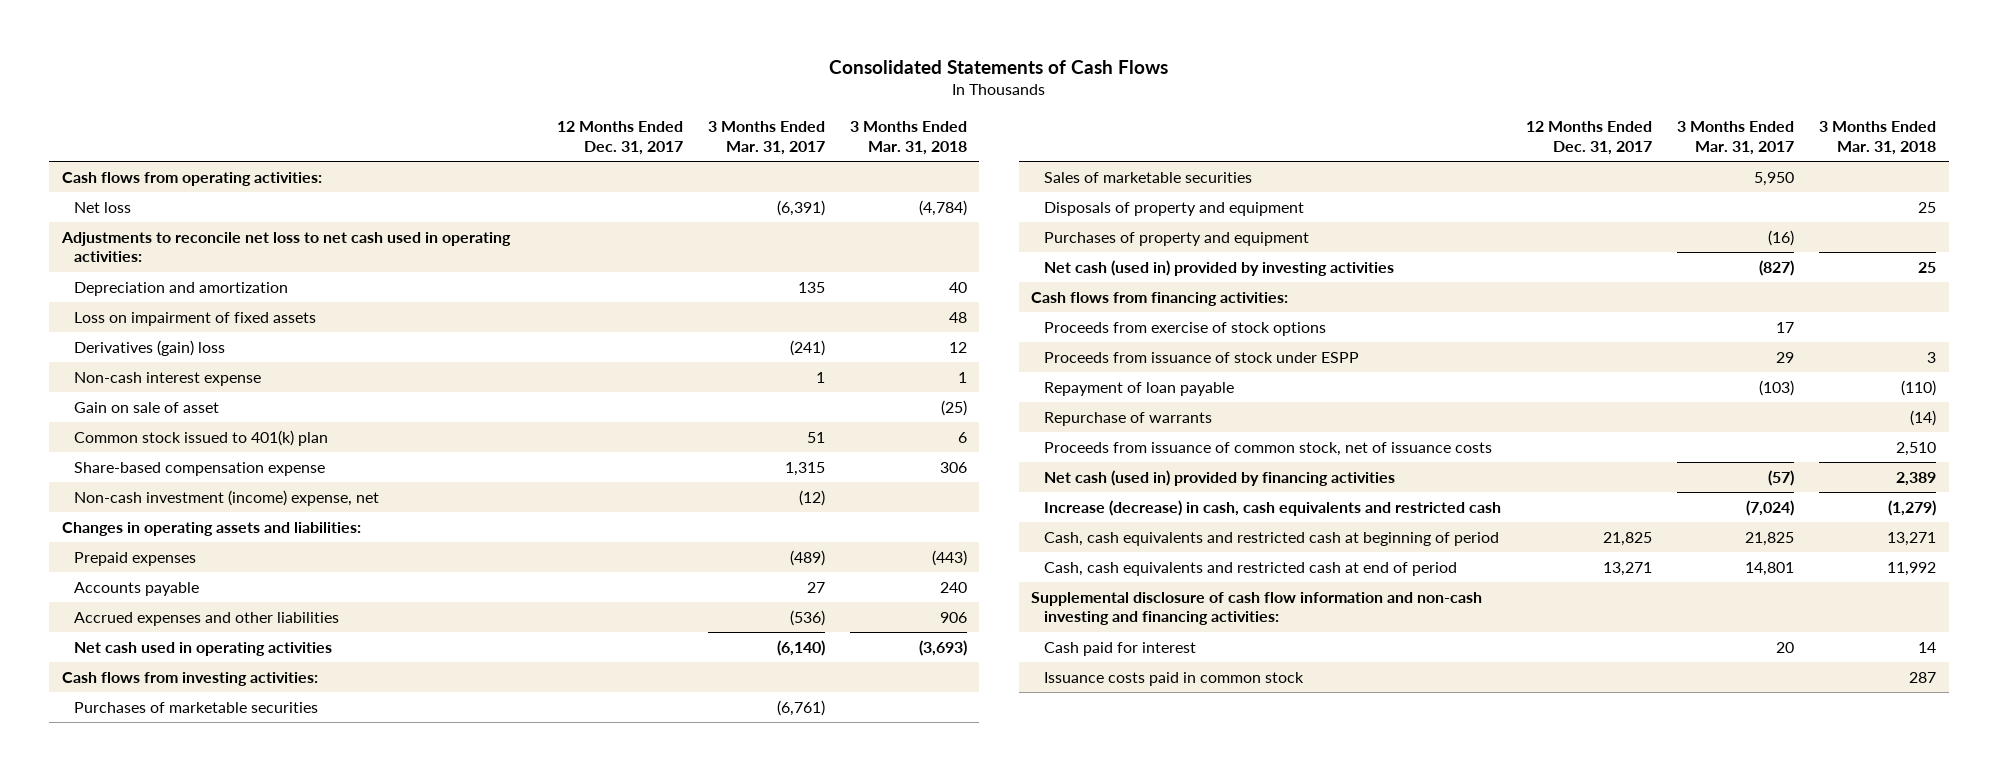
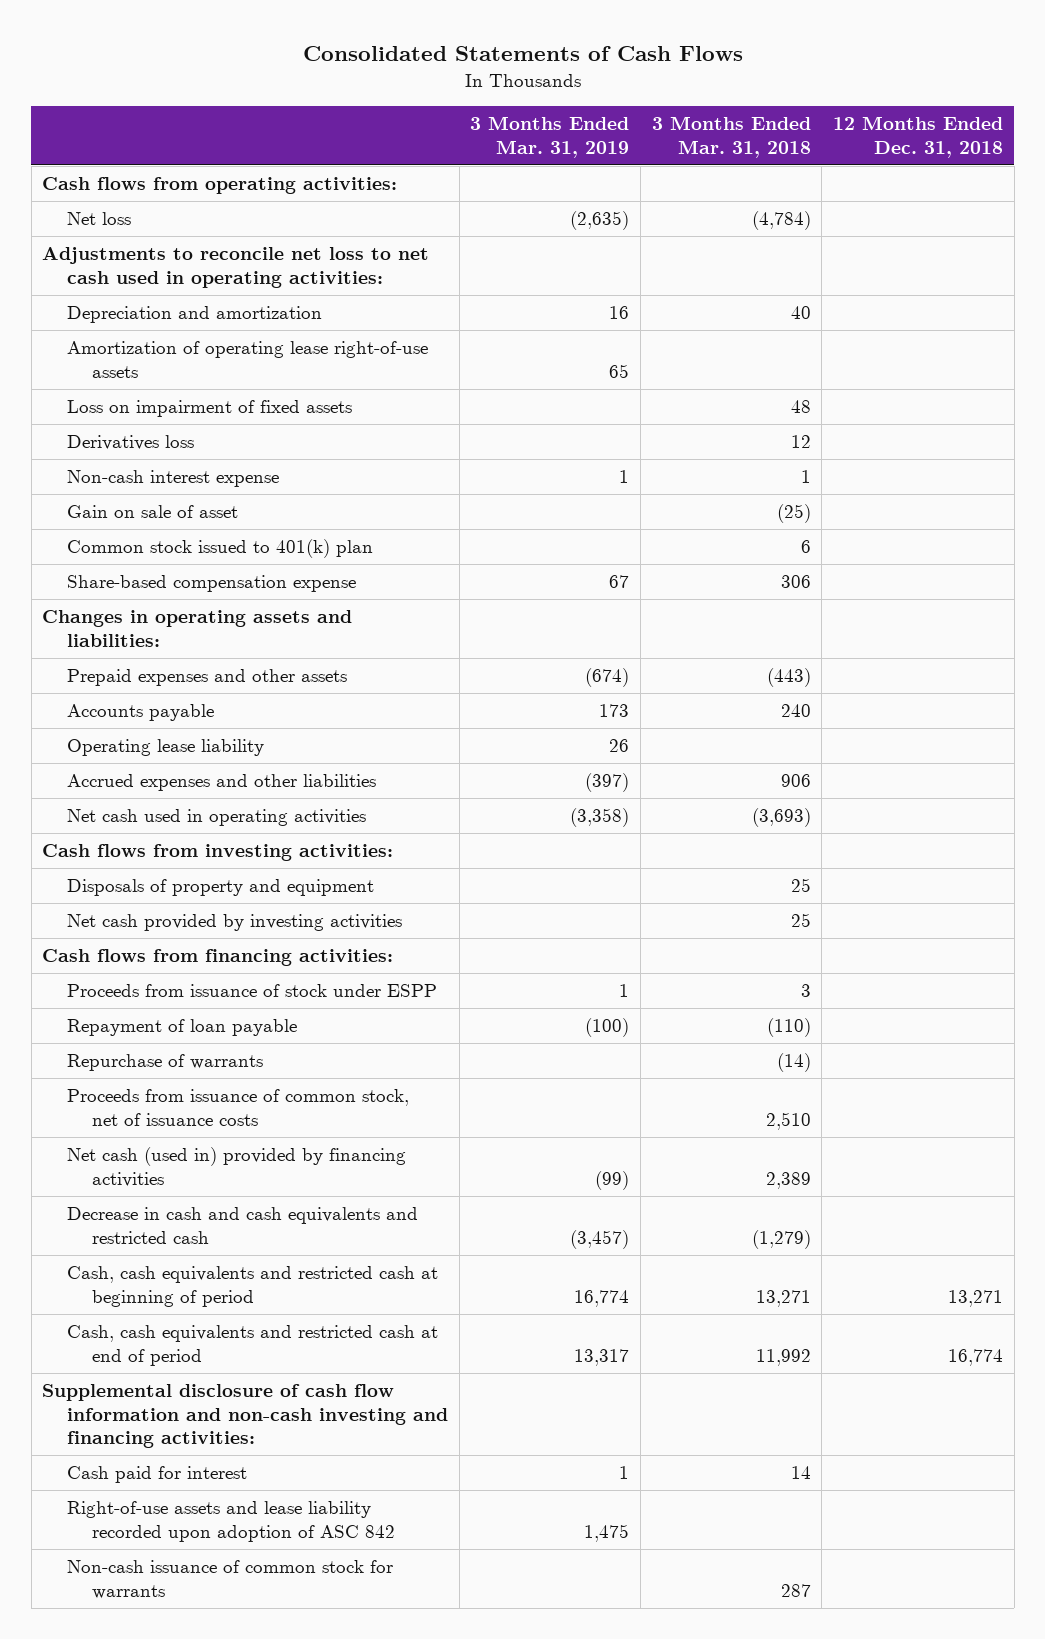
[556,121,683,155] 12 Months Ended Dec. 31, 2017 -> none
[707,121,825,155] 3 Months Ended Mar. 31, 2017 -> none
none -> [470,116,630,158] 3 Months Ended Mar. 31, 2019
none -> [832,116,1003,158] 12 Months Ended Dec. 31, 2018
none -> [66,341,428,378] Amortization of operating lease right-of-use assets
[74,339,226,356] Derivatives (gain) loss -> [66,435,194,451] Derivatives loss
[74,489,380,506] Non-cash investment (income) expense, net -> none
[74,551,197,566] Prepaid expenses -> [66,669,347,687] Prepaid expenses and other assets
none -> [66,739,264,757] Operating lease liability
[74,701,319,713] Purchases of marketable securities -> none
[1044,171,1253,183] Sales of marketable securities -> none
[1044,231,1310,246] Purchases of property and equipment -> none
[1044,259,1395,276] Net cash (used in) provided by investing activities -> [66,914,402,932] Net cash provided by investing activities
[1044,321,1327,336] Proceeds from exercise of stock options -> none
[1044,499,1502,516] Increase (decrease) in cash, cash equivalents and restricted cash -> [66,1207,418,1244] Decrease in cash and cash equivalents and restricted cash
none -> [66,1501,395,1542] Right-of-use assets and lease liability recorded upon adoption of ASC 842
[1044,671,1305,686] Issuance costs paid in common stock -> [66,1560,393,1599] Non-cash issuance of common stock for warrants

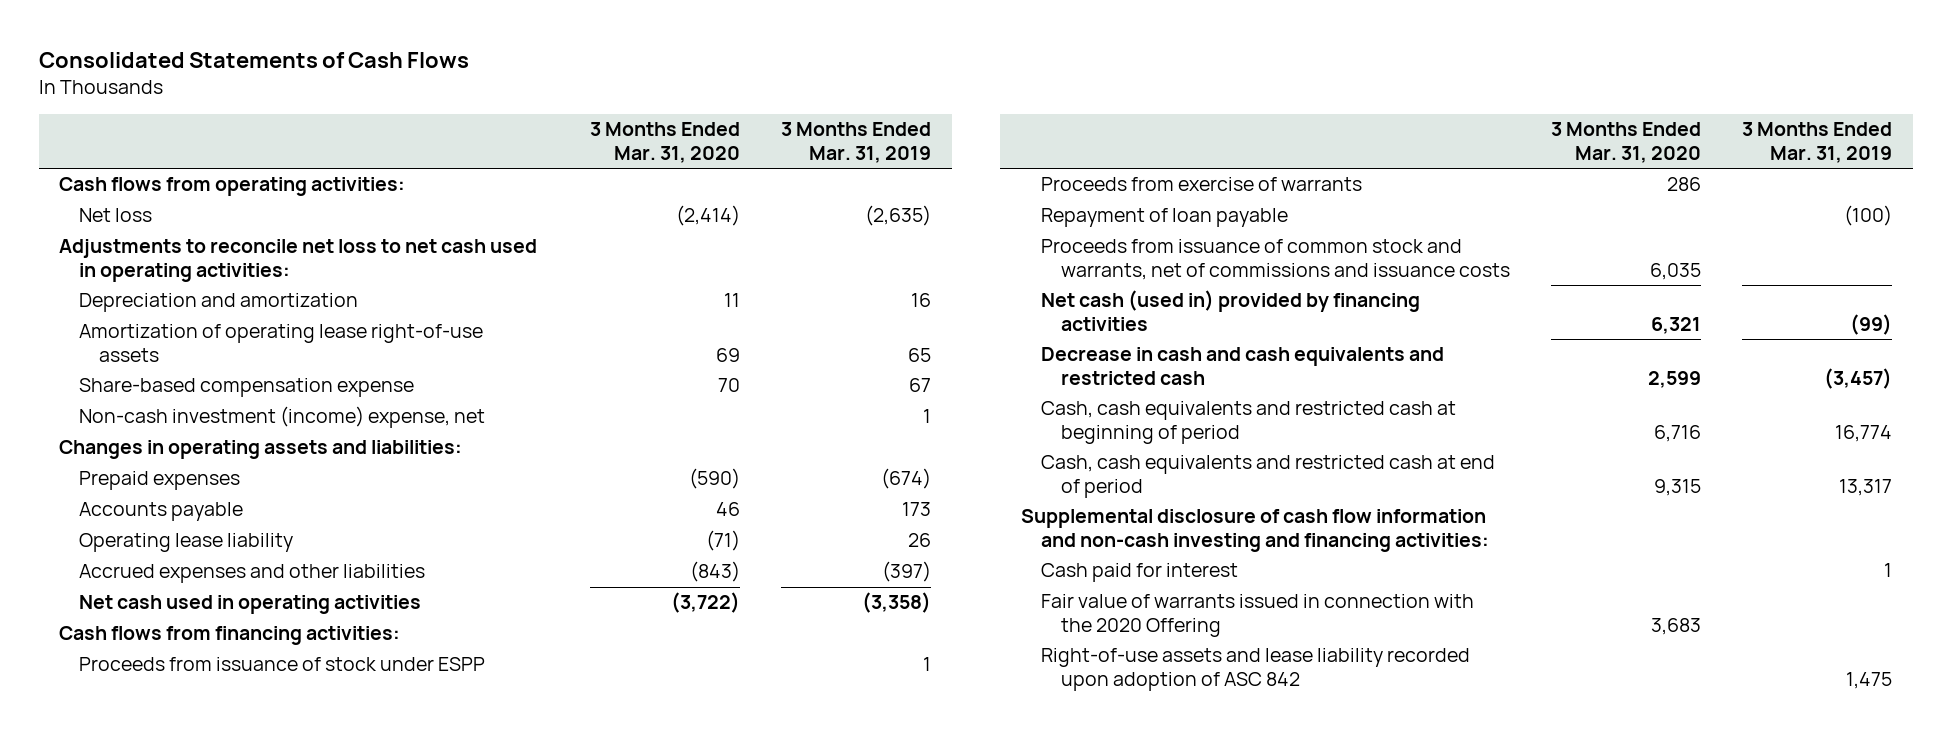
[651,116,811,158] 3 Months Ended Mar. 31, 2018 -> none
[832,116,1003,158] 12 Months Ended Dec. 31, 2018 -> none
none -> [589,122,740,163] 3 Months Ended Mar. 31, 2020
[66,400,352,418] Loss on impairment of fixed assets -> none
[66,435,194,451] Derivatives loss -> none
[66,470,279,488] Non-cash interest expense -> none
[66,505,238,519] Gain on sale of asset -> none
[66,539,373,559] Common stock issued to 401(k) plan -> none
none -> [79,406,486,429] Non-cash investment (income) expense, net
[66,669,347,687] Prepaid expenses and other assets -> [79,471,241,491] Prepaid expenses
[42,844,394,862] Cash flows from investing activities: -> none
[66,879,374,897] Disposals of property and equipment -> none
[66,914,402,932] Net cash provided by investing activities -> none
none -> [1040,177,1362,192] Proceeds from exercise of warrants
[66,1054,263,1072] Repurchase of warrants -> none
[66,1089,409,1126] Proceeds from issuance of common stock, net of issuance costs -> [1040,239,1510,280] Proceeds from issuance of common stock and warrants, net of commissions and issuance costs
none -> [1040,594,1474,637] Fair value of warrants issued in connection with the 2020 Offering
[66,1560,393,1599] Non-cash issuance of common stock for warrants -> none

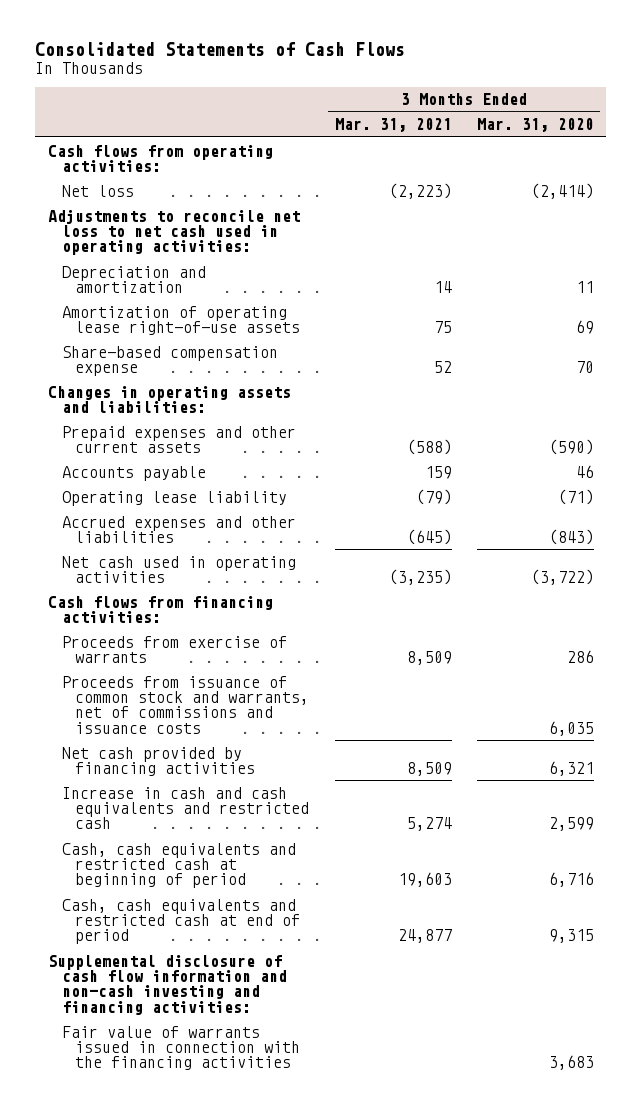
[781,122,932,163] 3 Months Ended Mar. 31, 2019 -> none
none -> [334,118,452,133] Mar. 31, 2021
[79,406,486,429] Non-cash investment (income) expense, net -> none
[79,471,241,491] Prepaid expenses -> none
none -> [61,425,296,454] Prepaid expenses and other current assets
[79,657,486,672] Proceeds from issuance of stock under ESPP -> none
[1040,208,1288,228] Repayment of loan payable -> none
[1040,290,1420,331] Net cash (used in) provided by financing activities -> [61,746,256,777] Net cash provided by financing activities
[1040,347,1444,385] Decrease in cash and cash equivalents and restricted cash -> [61,786,310,830] Increase in cash and cash equivalents and restricted cash
[1040,563,1238,583] Cash paid for interest -> none
[1040,648,1470,691] Right-of-use assets and lease liability recorded upon adoption of ASC 842 -> none
[1040,594,1474,637] Fair value of warrants issued in connection with the 2020 Offering -> [61,1025,301,1071] Fair value of warrants issued in connection with the financing activities

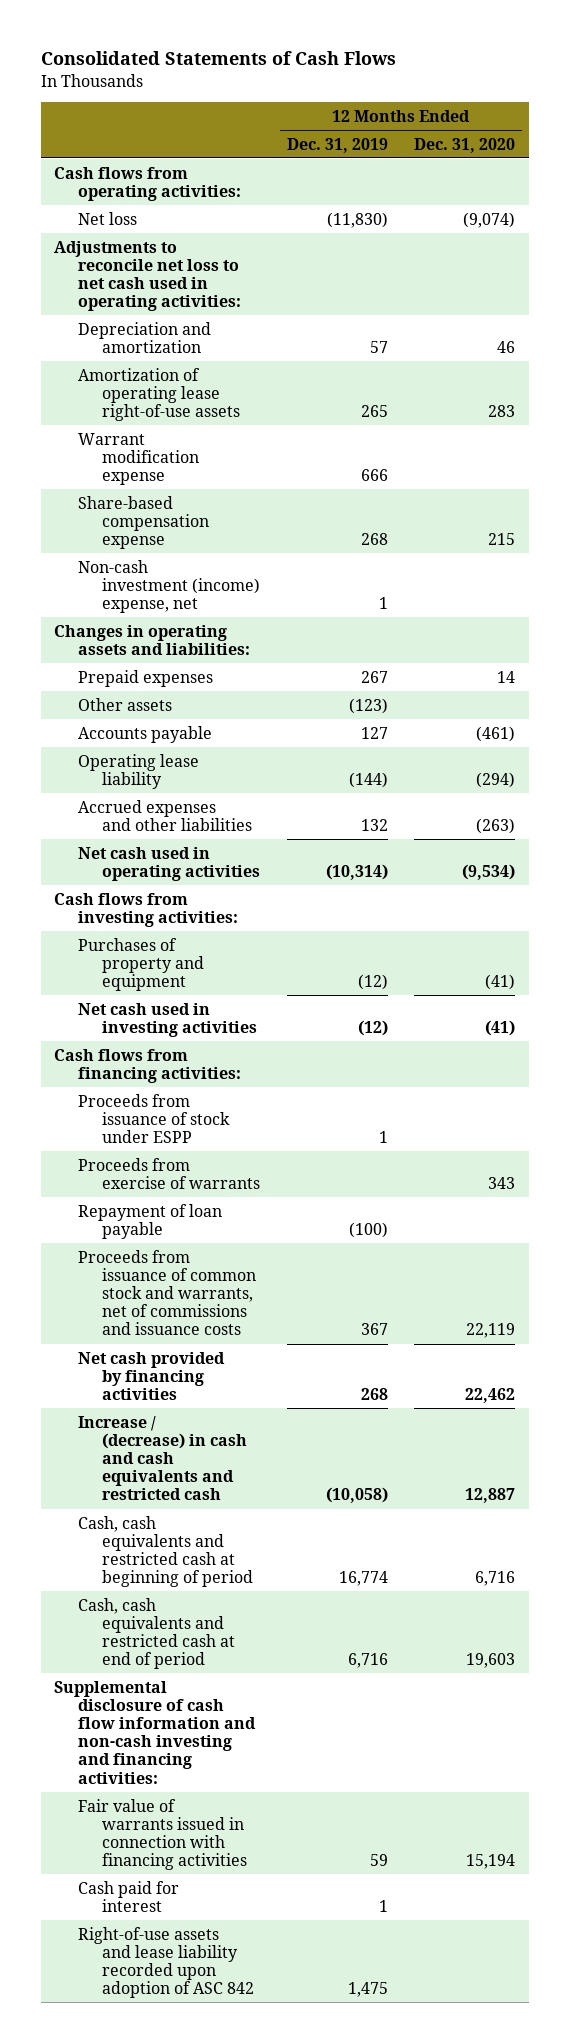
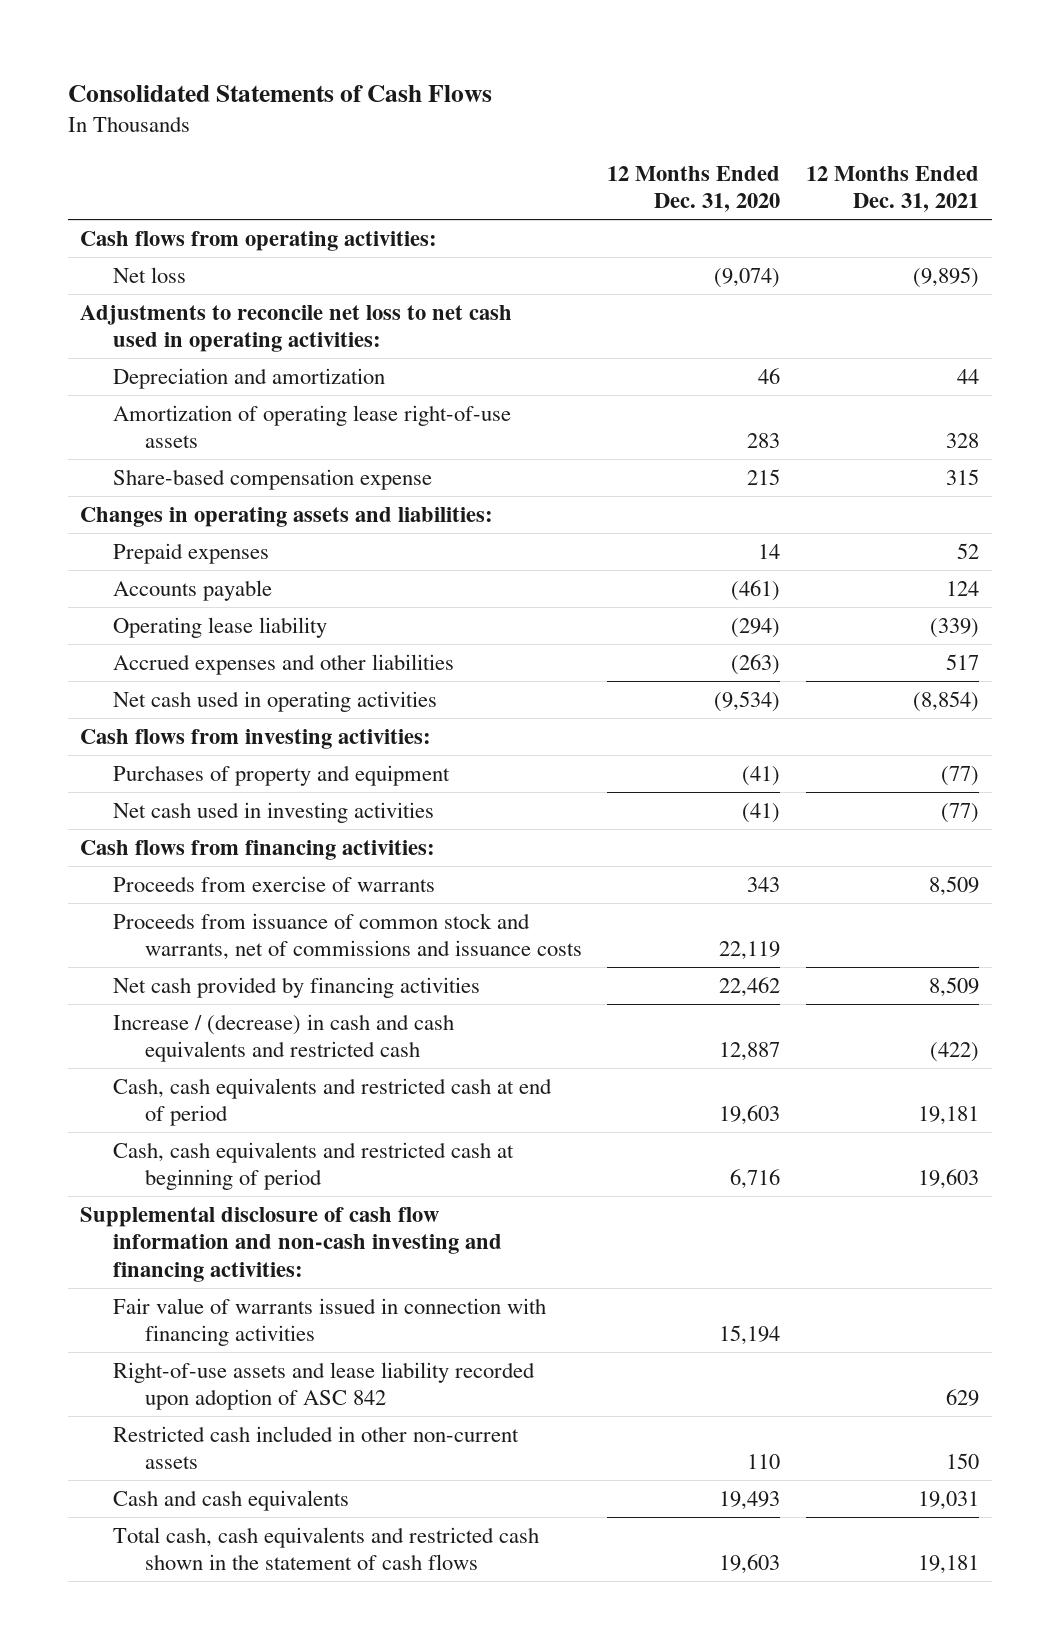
[286,137,388,153] Dec. 31, 2019 -> none
none -> [805,165,979,212] 12 Months Ended Dec. 31, 2021
[78,432,200,485] Warrant modification expense -> none
[78,559,261,613] Non-cash investment (income) expense, net -> none
[78,697,173,711] Other assets -> none
[78,1093,231,1143] Proceeds from issuance of stock under ESPP -> none
[78,1203,223,1239] Repayment of loan payable -> none
[78,1515,254,1588] Cash, cash equivalents and restricted cash at beginning of period -> [112,1141,514,1191] Cash, cash equivalents and restricted cash at beginning of period
[78,1880,180,1912] Cash paid for interest -> none
none -> [112,1425,519,1470] Restricted cash included in other non-current assets
none -> [112,1489,349,1511] Cash and cash equivalents
none -> [112,1526,539,1571] Total cash, cash equivalents and restricted cash shown in the statement of cash flows

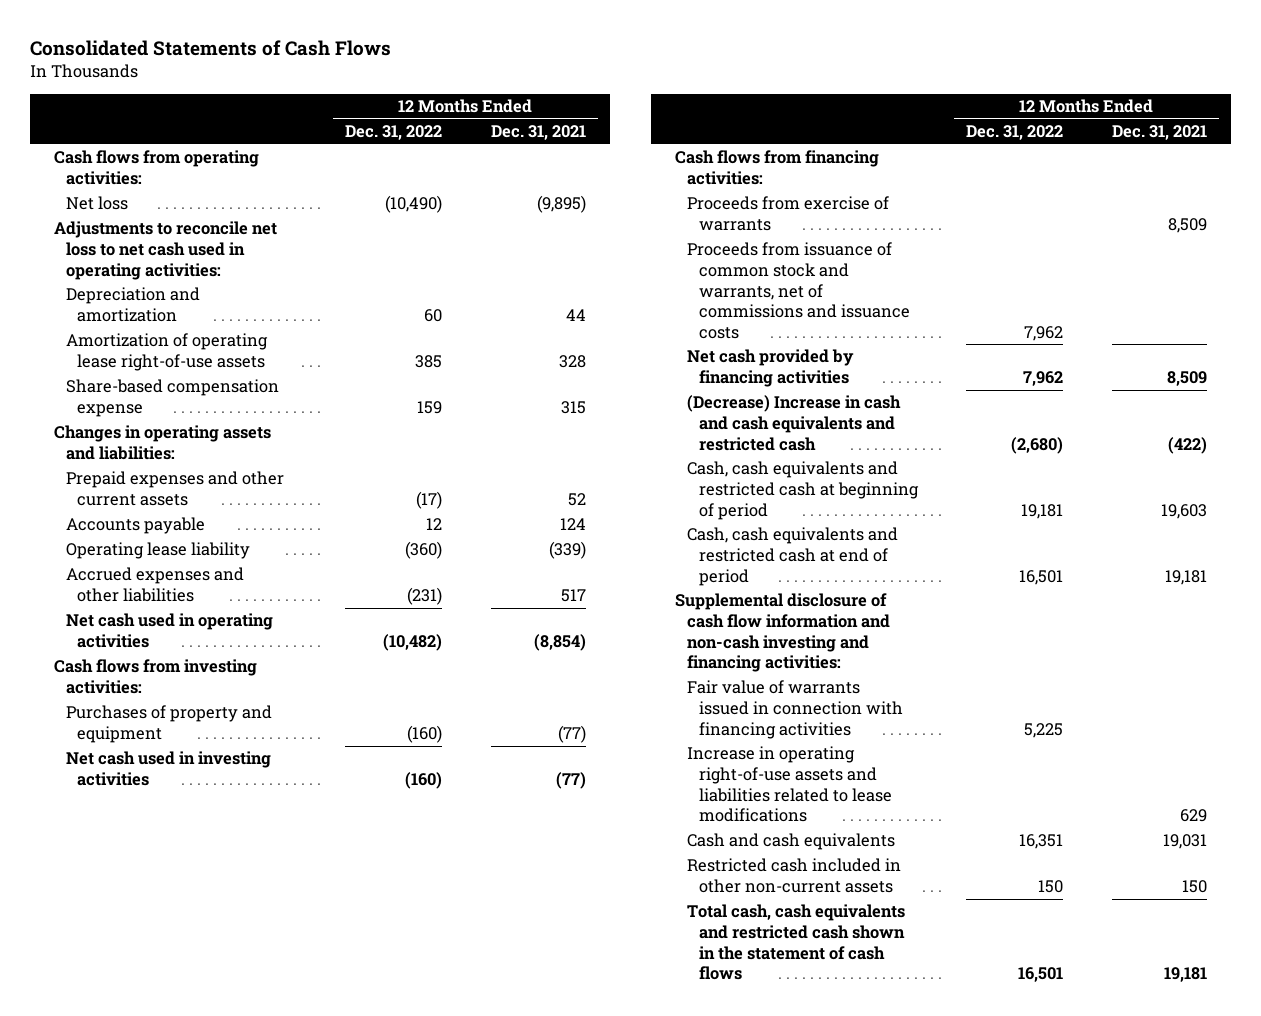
[607,165,781,212] 12 Months Ended Dec. 31, 2020 -> none
none -> [345,125,443,141] Dec. 31, 2022
[112,542,269,564] Prepaid expenses -> none
none -> [65,471,284,506] Prepaid expenses and other current assets
[112,1013,454,1063] Increase / (decrease) in cash and cash equivalents and restricted cash -> [686,395,901,451] (Decrease) Increase in cash and cash equivalents and restricted cash
[112,1077,552,1127] Cash, cash equivalents and restricted cash at end of period -> [686,527,898,586] Cash, cash equivalents and restricted cash at end of period
[112,1361,535,1411] Right-of-use assets and lease liability recorded upon adoption of ASC 842 -> [686,746,892,823] Increase in operating right-of-use assets and liabilities related to lease modifications
[112,1425,519,1470] Restricted cash included in other non-current assets -> [686,858,901,893] Restricted cash included in other non-current assets

